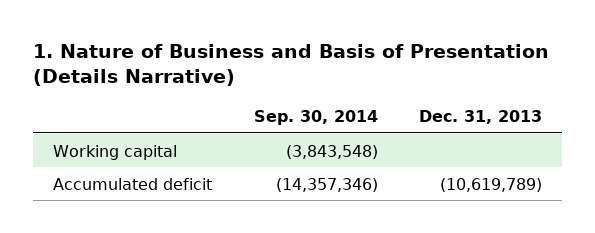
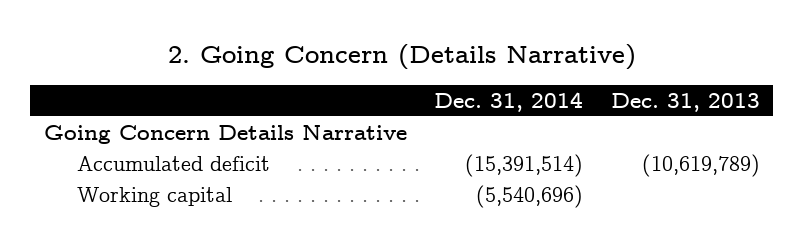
[32,43,549,86] 1. Nature of Business and Basis of Presentation (Details Narrative) -> [167,44,636,71] 2. Going Concern (Details Narrative)
[253,109,378,125] Sep. 30, 2014 -> none
none -> [434,91,584,112] Dec. 31, 2014
none -> [43,124,407,144] Going Concern Details Narrative
[53,144,178,160] Working capital -> [76,186,232,207] Working capital

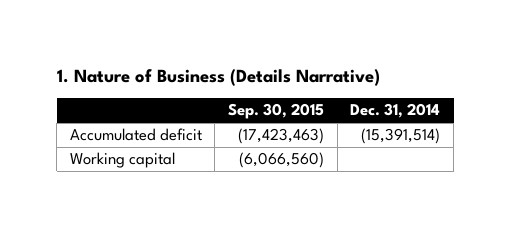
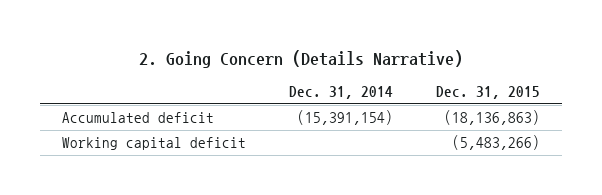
[56,68,380,86] 1. Nature of Business (Details Narrative) -> [138,49,463,68] 2. Going Concern (Details Narrative)
[228,103,325,120] Sep. 30, 2015 -> none
none -> [436,86,541,100] Dec. 31, 2015
[361,128,441,145] (15,391,514) -> [296,110,393,126] (15,391,154)
[69,152,175,169] Working capital -> [61,137,246,151] Working capital deficit

